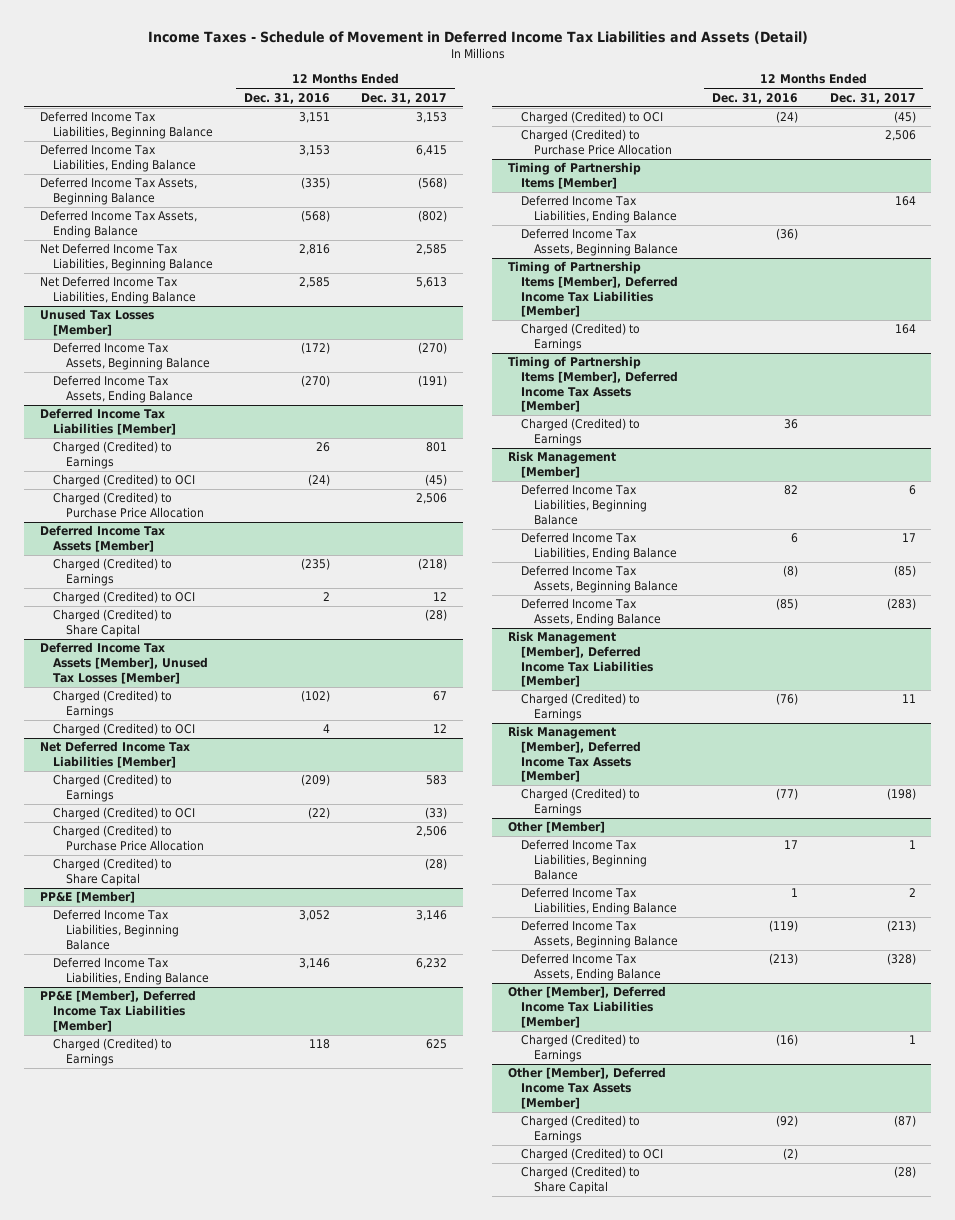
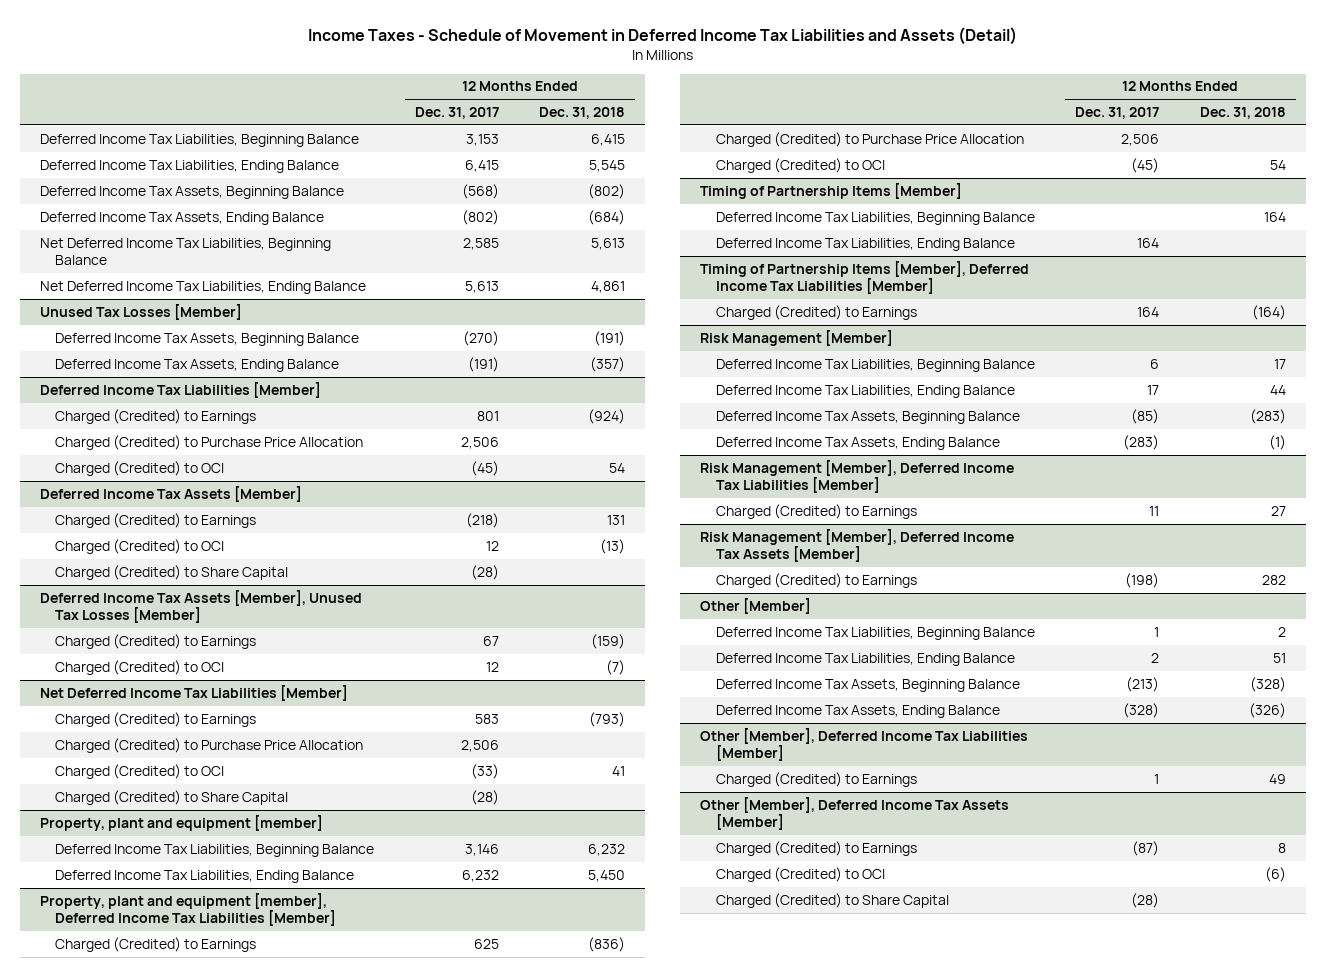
[244,92,331,104] Dec. 31, 2016 -> none
none -> [539,107,626,120] Dec. 31, 2018
[52,474,195,488] Charged (Credited) to OCI -> [55,460,225,476] Charged (Credited) to OCI
[52,807,195,821] Charged (Credited) to OCI -> [55,763,225,779] Charged (Credited) to OCI
[39,891,135,904] PP&E [Member] -> [39,814,323,831] Property, plant and equipment [member]
[39,990,196,1032] PP&E [Member], Deferred Income Tax Liabilities [Member] -> none
none -> [39,892,337,926] Property, plant and equipment [member], Deferred Income Tax Liabilities [Member]
[520,111,663,125] Charged (Credited) to OCI -> none
none -> [715,157,885,173] Charged (Credited) to OCI
none -> [715,211,1035,225] Deferred Income Tax Liabilities, Beginning Balance
[520,228,678,257] Deferred Income Tax Assets, Beginning Balance -> none
[507,356,678,413] Timing of Partnership Items [Member], Deferred Income Tax Assets [Member] -> none
[520,418,640,447] Charged (Credited) to Earnings -> none

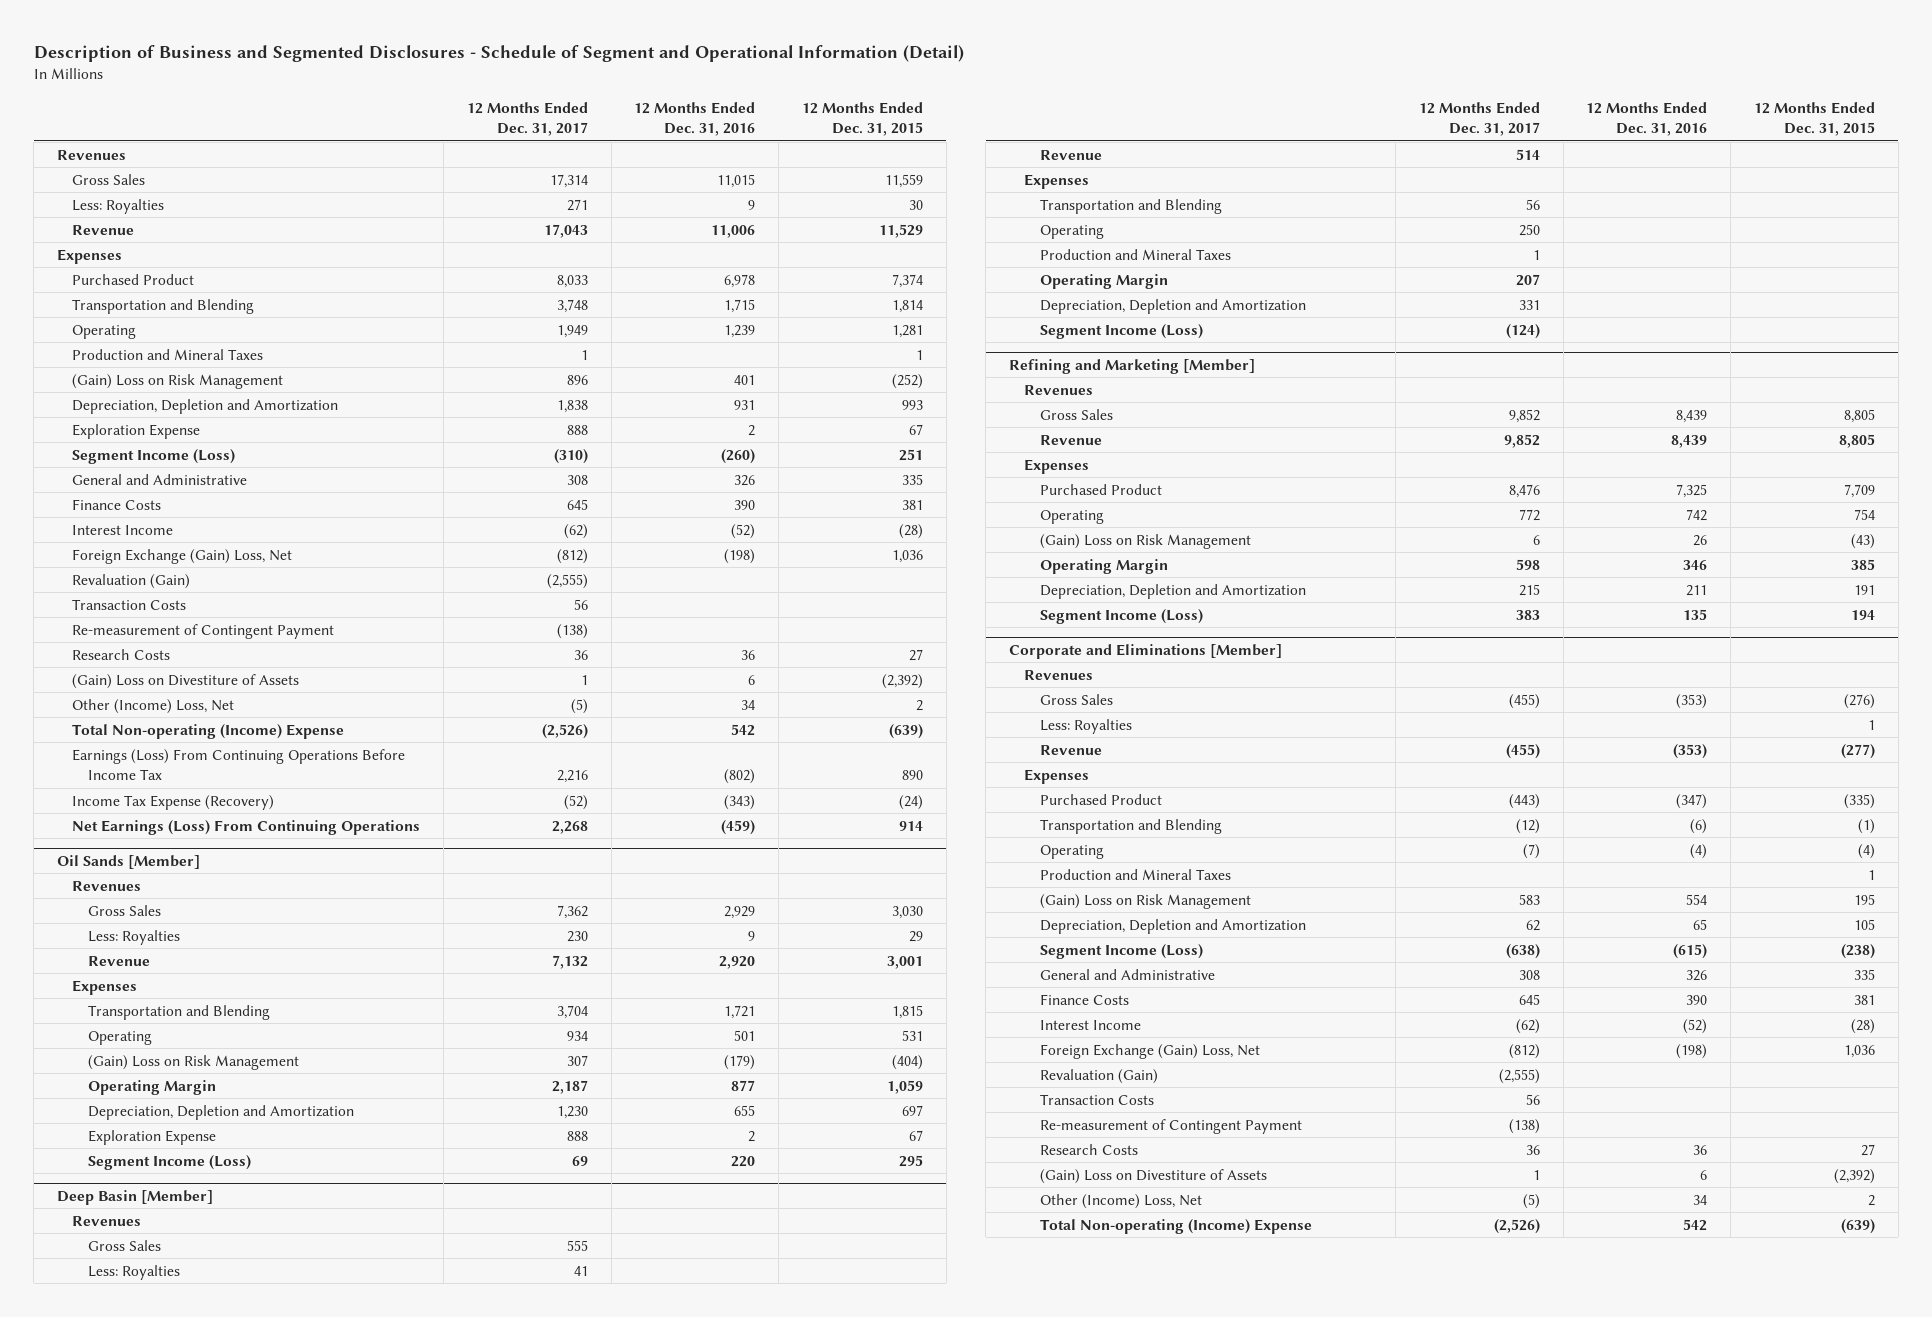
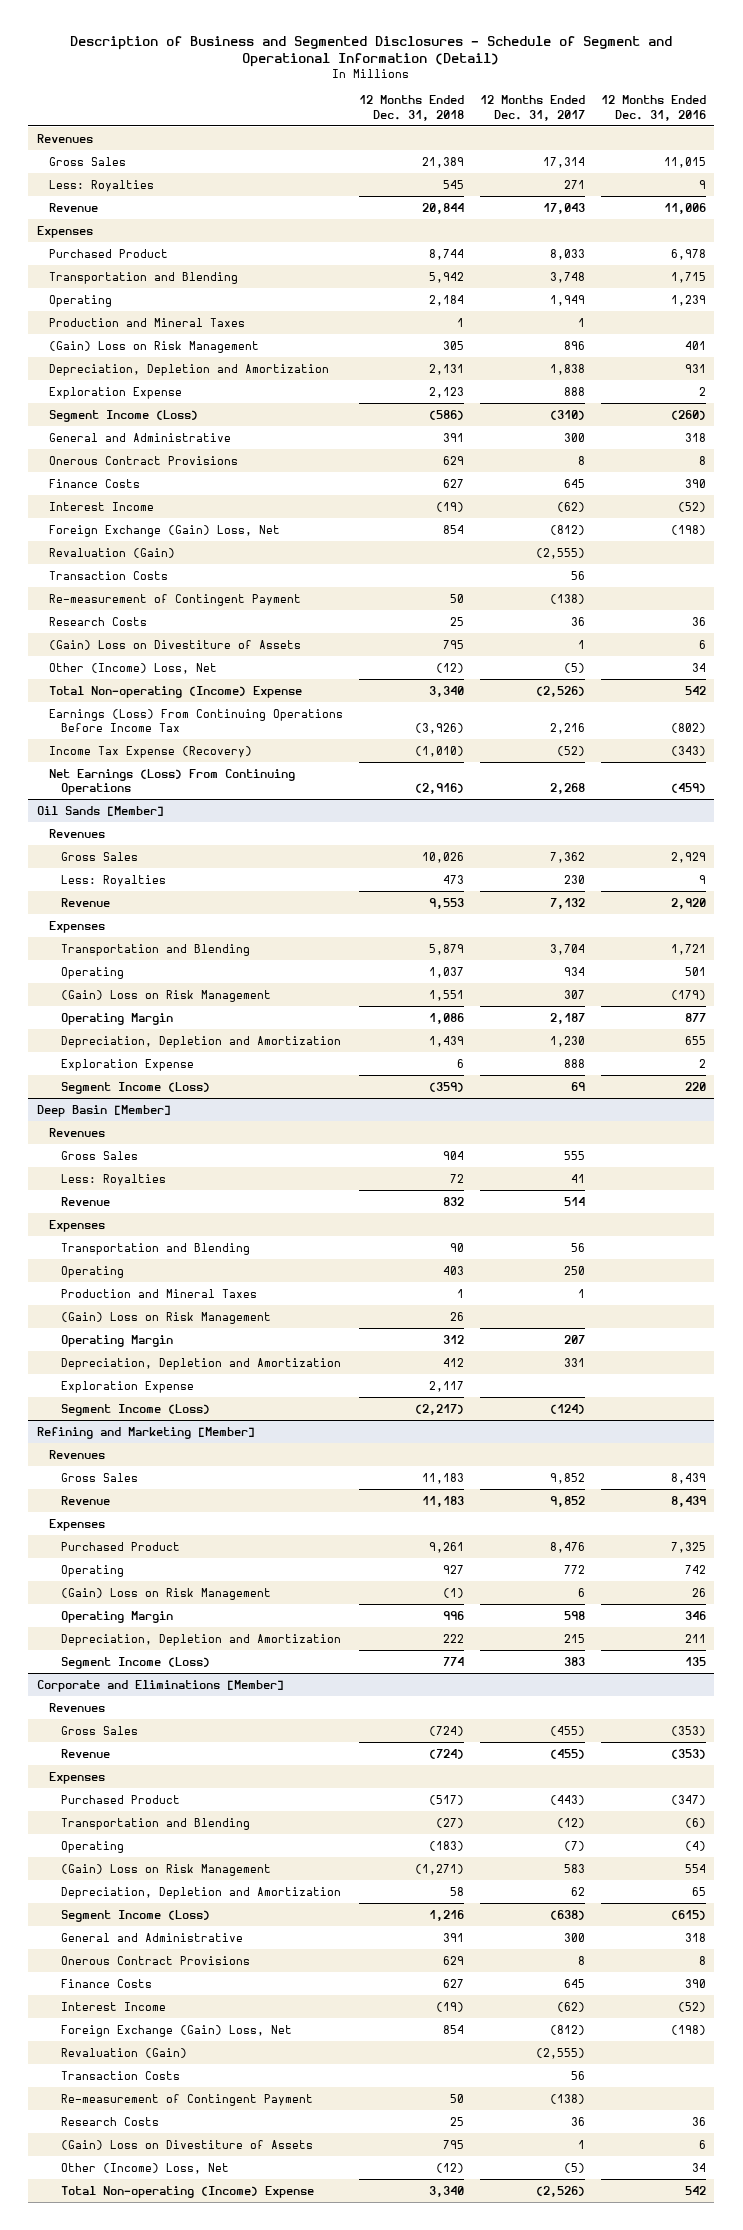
[802,101,924,137] 12 Months Ended Dec. 31, 2015 -> none
none -> [358,95,464,121] 12 Months Ended Dec. 31, 2018
[566,474,588,485] 308 -> [564,432,586,442] 300
[734,474,756,486] 326 -> [685,432,707,442] 318
none -> [48,455,238,465] Onerous Contract Provisions
none -> [61,1311,272,1324] (Gain) Loss on Risk Management
none -> [61,1380,195,1393] Exploration Expense
[1039,718,1132,734] Less: Royalties -> none
[1039,868,1231,880] Production and Mineral Taxes -> none
[1518,969,1540,980] 308 -> [564,1932,586,1942] 300
[1686,969,1708,981] 326 -> [685,1932,707,1942] 318
none -> [61,1955,251,1965] Onerous Contract Provisions

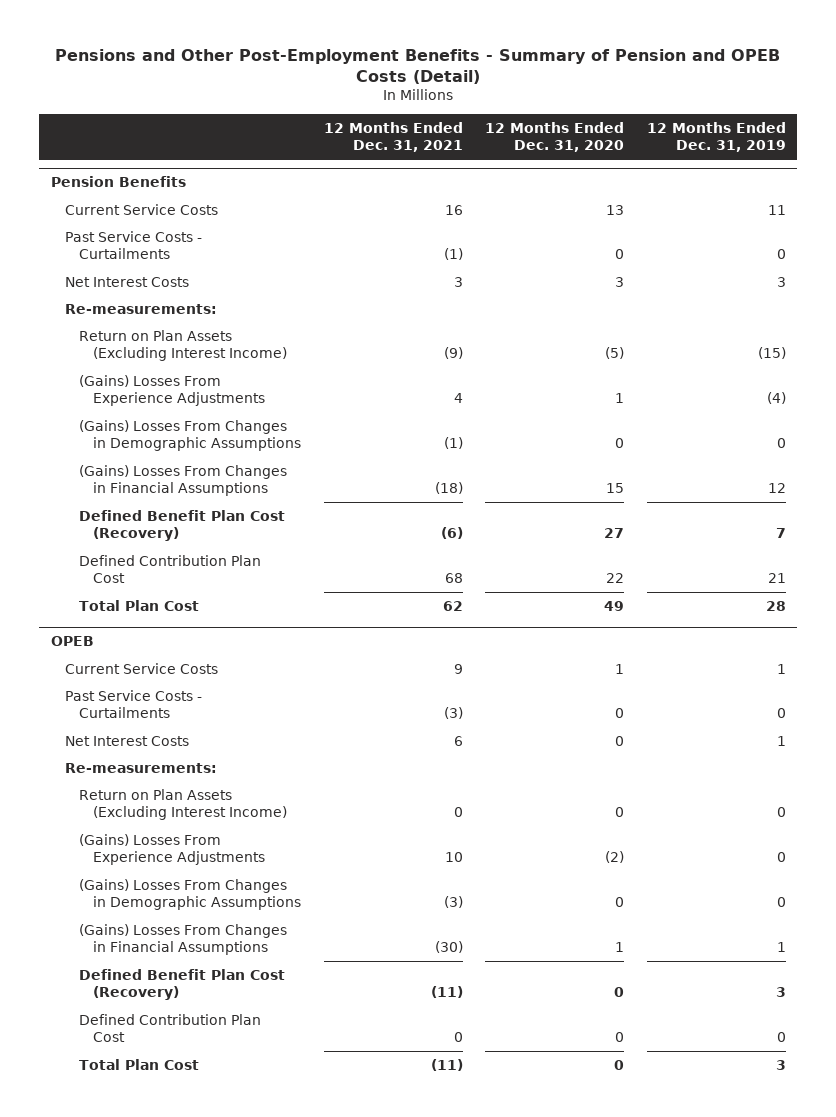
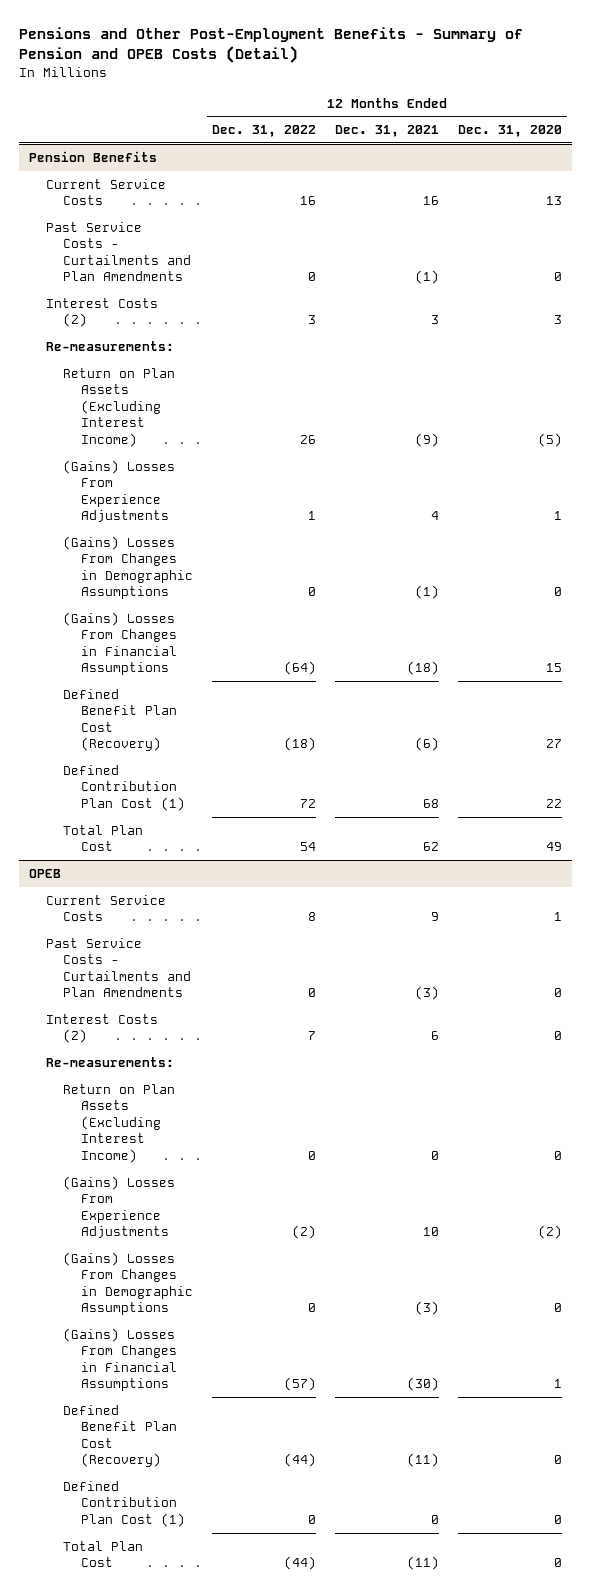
[646,121,786,153] 12 Months Ended Dec. 31, 2019 -> none
none -> [211,125,316,138] Dec. 31, 2022
[64,230,202,260] Past Service Costs - Curtailments -> [46,221,192,282] Past Service Costs - Curtailments and Plan Amendments
[64,276,189,287] Net Interest Costs -> [46,297,159,328] Interest Costs (2)
[78,554,261,584] Defined Contribution Plan Cost -> [63,764,185,811] Defined Contribution Plan Cost (1)
[64,689,202,719] Past Service Costs - Curtailments -> [46,937,192,998] Past Service Costs - Curtailments and Plan Amendments
[64,735,189,746] Net Interest Costs -> [46,1013,159,1044] Interest Costs (2)
[78,1013,261,1043] Defined Contribution Plan Cost -> [63,1480,185,1527] Defined Contribution Plan Cost (1)

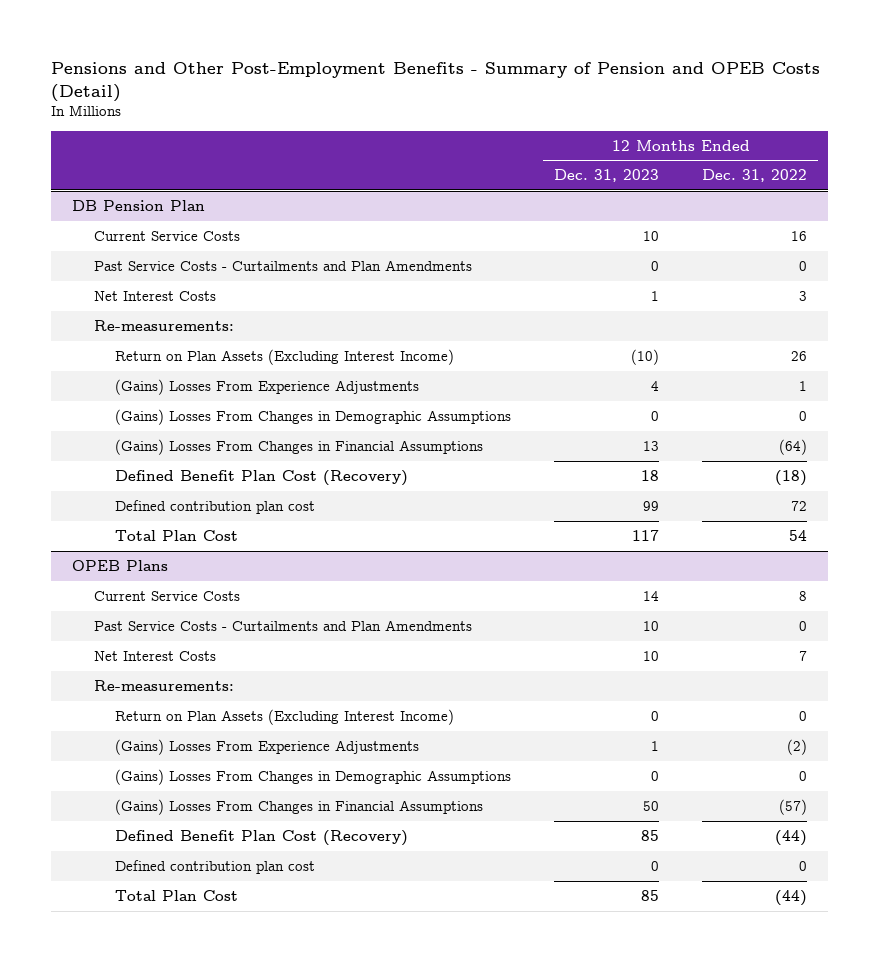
[335,125,440,138] Dec. 31, 2021 -> none
[458,125,563,138] Dec. 31, 2020 -> none
none -> [554,169,660,183] Dec. 31, 2023
[28,150,157,162] Pension Benefits -> [72,199,206,211] DB Pension Plan
[46,297,159,328] Interest Costs (2) -> [93,290,216,301] Net Interest Costs
[63,764,185,811] Defined Contribution Plan Cost (1) -> [115,499,316,514] Defined contribution plan cost
[28,868,61,878] OPEB -> [72,559,169,571] OPEB Plans
[46,1013,159,1044] Interest Costs (2) -> [93,650,216,661] Net Interest Costs
[63,1480,185,1527] Defined Contribution Plan Cost (1) -> [115,859,316,874] Defined contribution plan cost

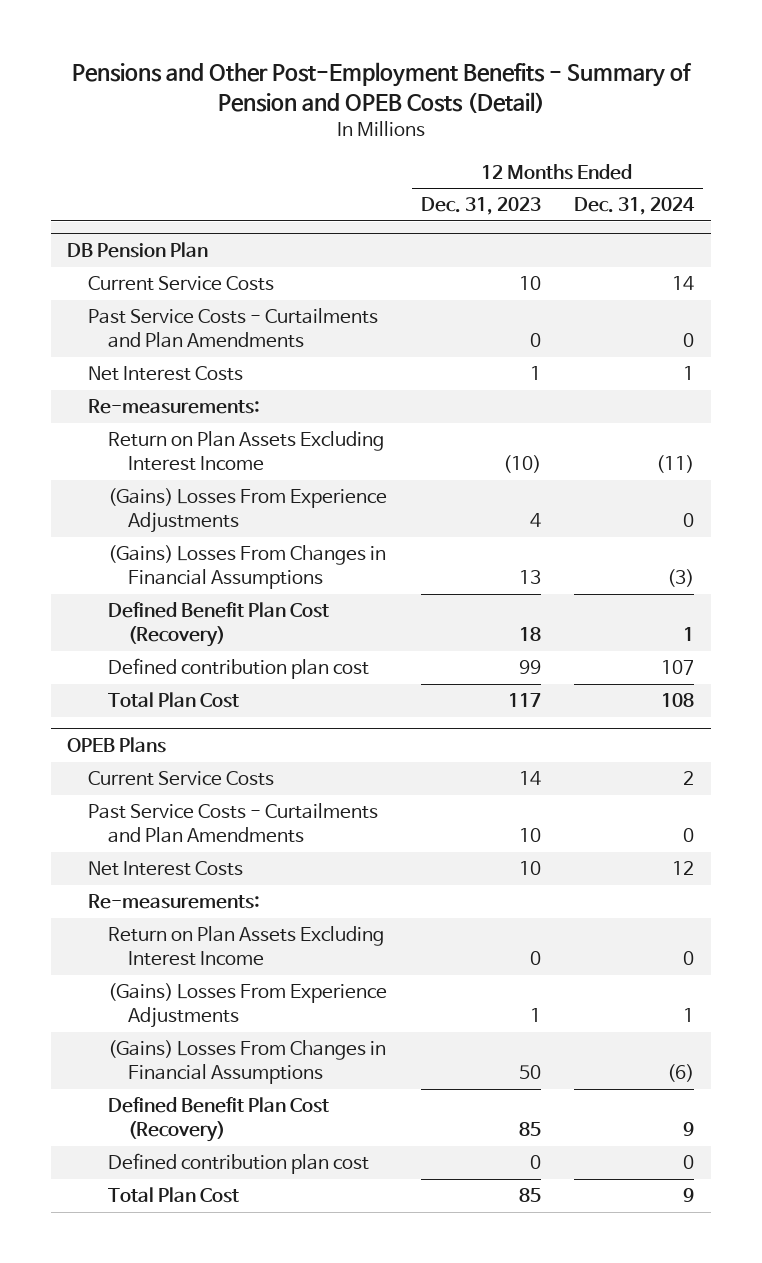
[702,169,808,183] Dec. 31, 2022 -> none
none -> [574,197,696,216] Dec. 31, 2024
[115,348,455,365] Return on Plan Assets (Excluding Interest Income) -> [108,431,385,472] Return on Plan Assets Excluding Interest Income
[115,408,512,425] (Gains) Losses From Changes in Demographic Assumptions -> none
[115,708,455,725] Return on Plan Assets (Excluding Interest Income) -> [108,926,385,967] Return on Plan Assets Excluding Interest Income
[115,768,512,785] (Gains) Losses From Changes in Demographic Assumptions -> none

